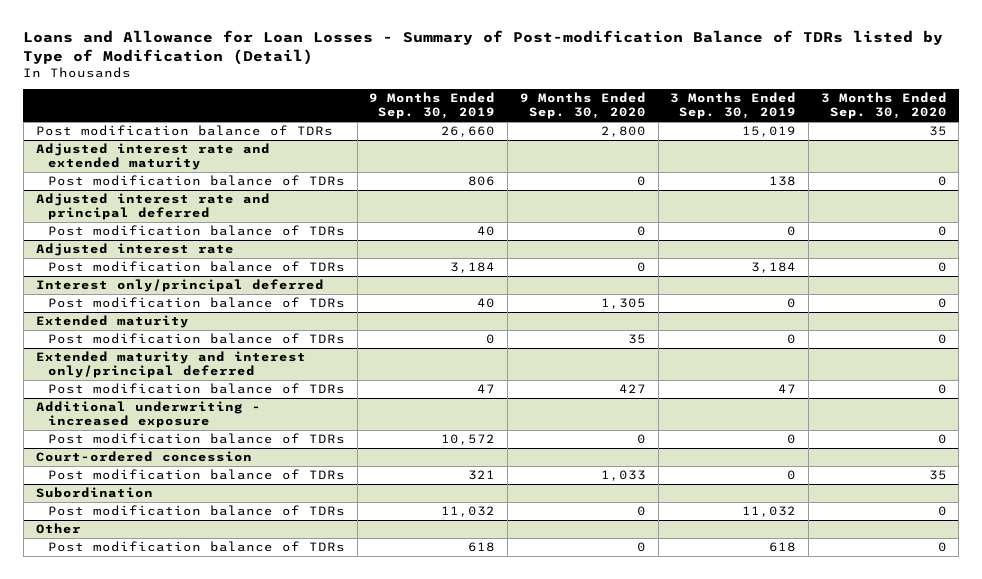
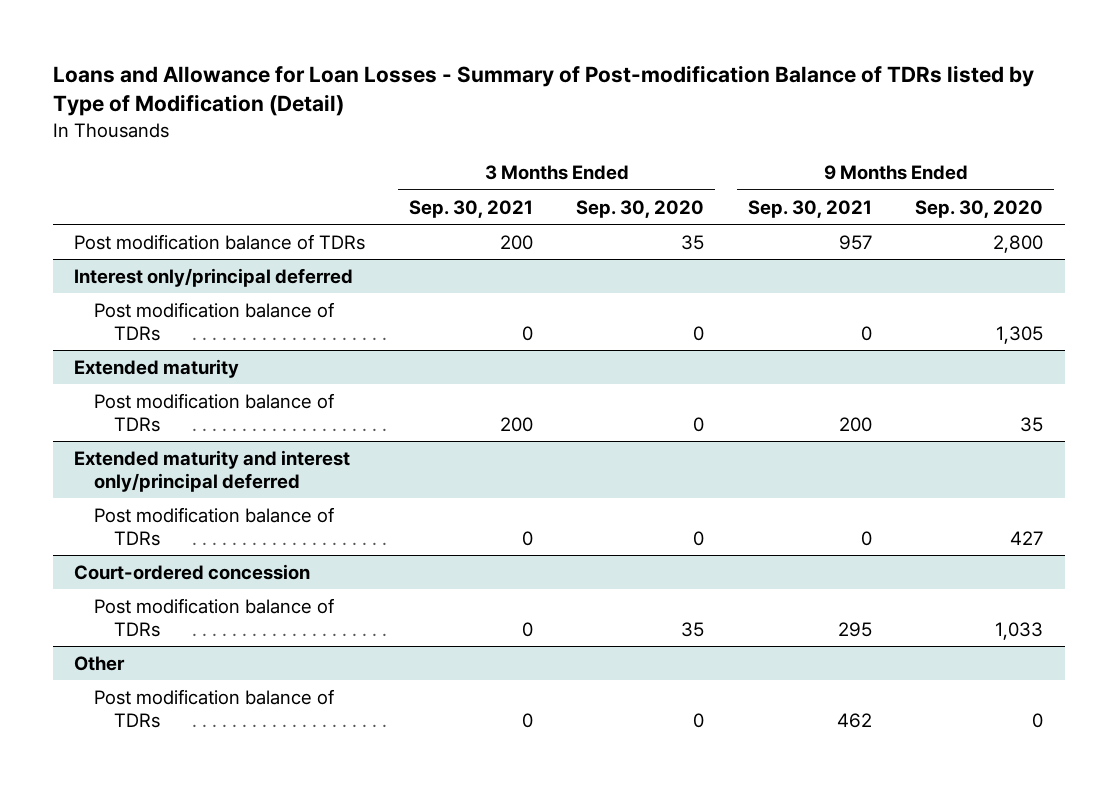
[369,92,496,120] 9 Months Ended Sep. 30, 2019 -> none
[670,92,797,120] 3 Months Ended Sep. 30, 2019 -> none
none -> [408,199,533,218] Sep. 30, 2021
none -> [747,199,872,218] Sep. 30, 2021
[35,143,270,171] Adjusted interest rate and extended maturity -> none
[48,175,346,187] Post modification balance of TDRs -> none
[35,193,270,221] Adjusted interest rate and principal deferred -> none
[48,225,346,237] Post modification balance of TDRs -> none
[35,243,234,257] Adjusted interest rate -> none
[48,261,346,273] Post modification balance of TDRs -> none
[35,401,261,429] Additional underwriting - increased exposure -> none
[48,433,346,445] Post modification balance of TDRs -> none
[35,487,153,499] Subordination -> none
[48,505,346,517] Post modification balance of TDRs -> none

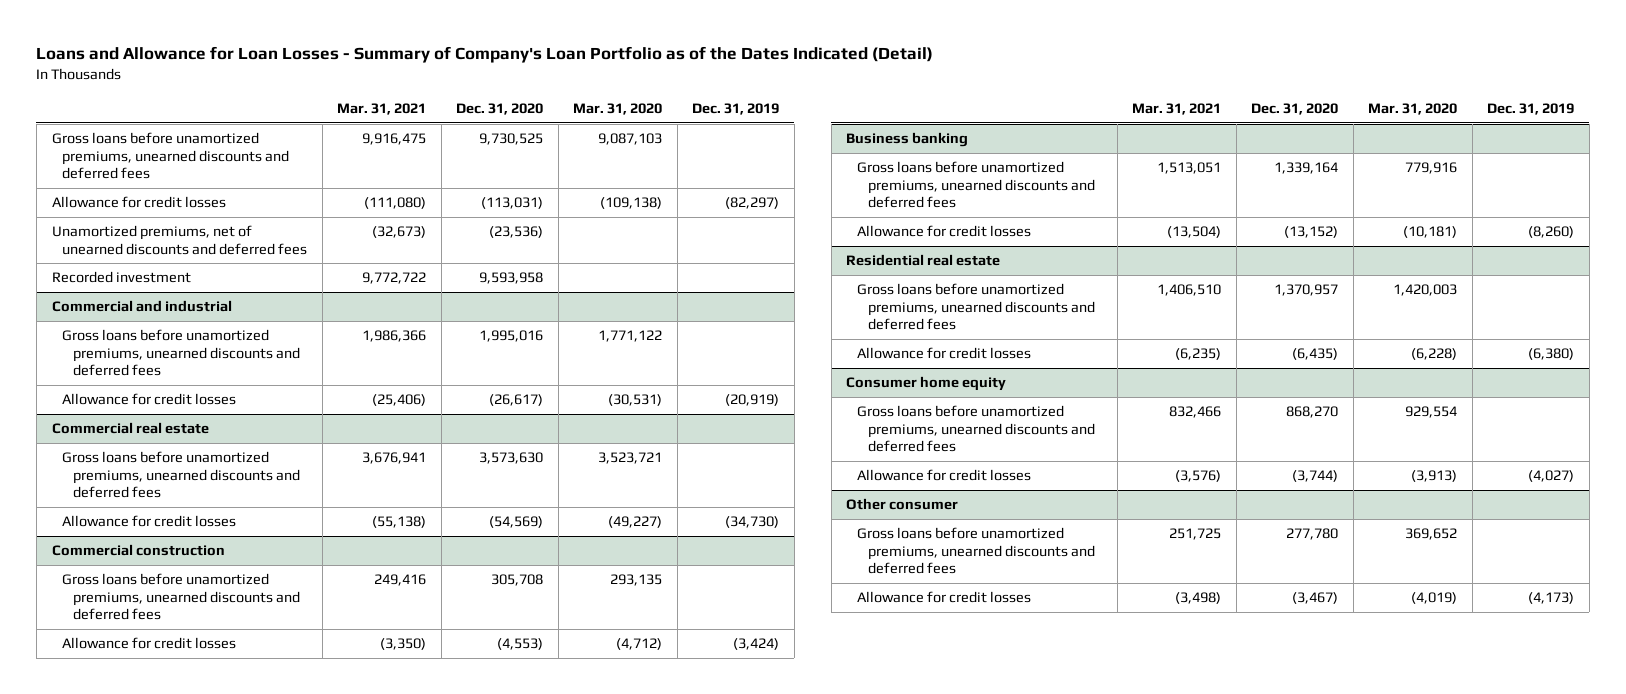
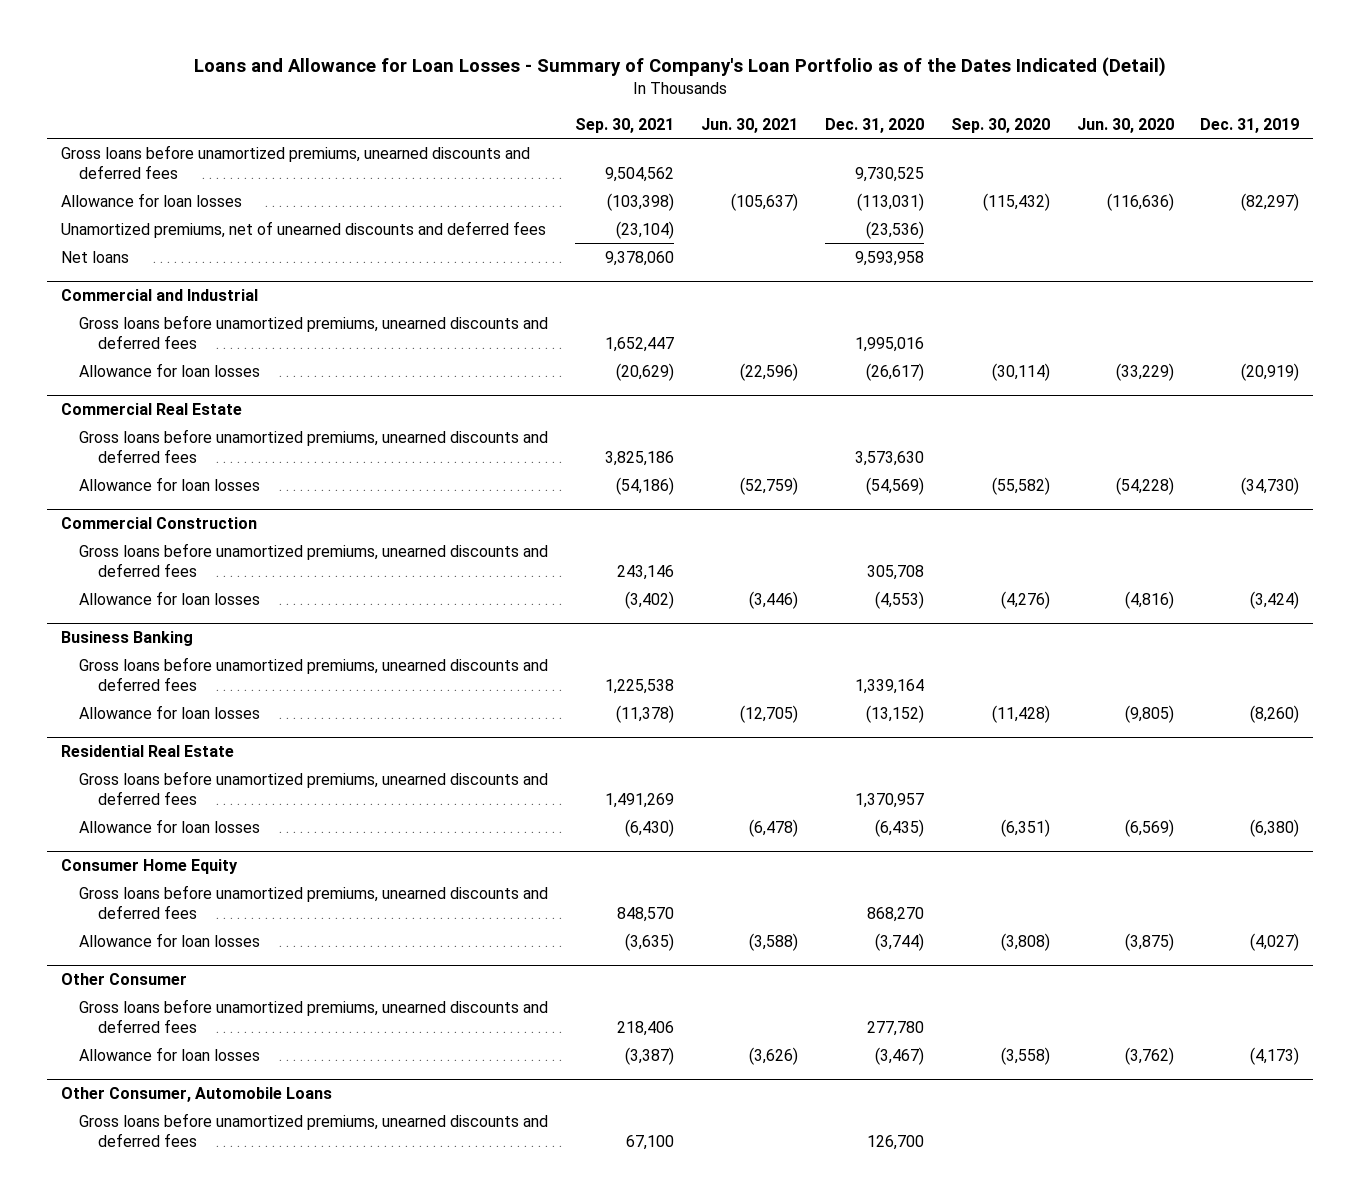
[337,102,427,115] Mar. 31, 2021 -> none
[573,102,663,115] Mar. 31, 2020 -> none
none -> [575,118,675,134] Sep. 30, 2021
none -> [701,118,799,134] Jun. 30, 2021
none -> [950,118,1050,134] Sep. 30, 2020
none -> [1076,118,1174,134] Jun. 30, 2020
[51,196,226,209] Allowance for credit losses -> [60,192,242,207] Allowance for loan losses
[51,271,191,284] Recorded investment -> [60,250,129,263] Net loans
[51,300,232,313] Commercial and industrial -> [60,288,258,301] Commercial and Industrial
[62,393,237,406] Allowance for credit losses -> [79,362,261,377] Allowance for loan losses
[51,422,209,435] Commercial real estate -> [60,402,242,415] Commercial Real Estate
[62,515,237,528] Allowance for credit losses -> [79,476,261,491] Allowance for loan losses
[51,544,225,557] Commercial construction -> [60,516,257,529] Commercial Construction
[62,637,237,650] Allowance for credit losses -> [79,590,261,605] Allowance for loan losses
[846,132,969,148] Business banking -> [60,630,193,646] Business Banking
[857,225,1032,238] Allowance for credit losses -> [79,704,261,719] Allowance for loan losses
[846,254,1001,267] Residential real estate -> [60,744,234,757] Residential Real Estate
[857,347,1032,360] Allowance for credit losses -> [79,818,261,833] Allowance for loan losses
[846,376,1007,392] Consumer home equity -> [60,858,238,874] Consumer Home Equity
[857,469,1032,482] Allowance for credit losses -> [79,932,261,947] Allowance for loan losses
[846,498,959,511] Other consumer -> [60,972,187,985] Other Consumer
[857,591,1032,604] Allowance for credit losses -> [79,1046,261,1061] Allowance for loan losses
none -> [60,1086,332,1102] Other Consumer, Automobile Loans
none -> [79,1112,549,1148] Gross loans before unamortized premiums, unearned discounts and deferred fees

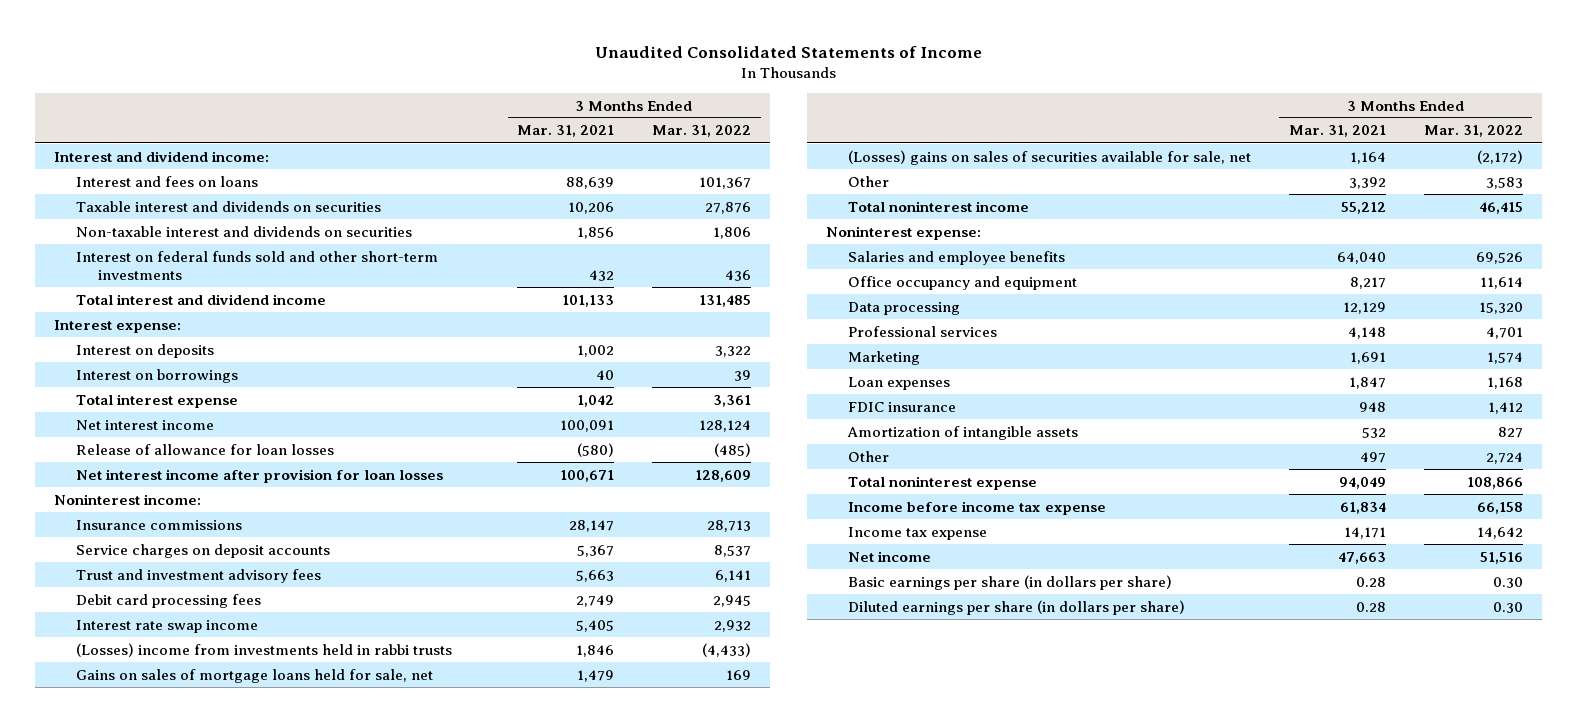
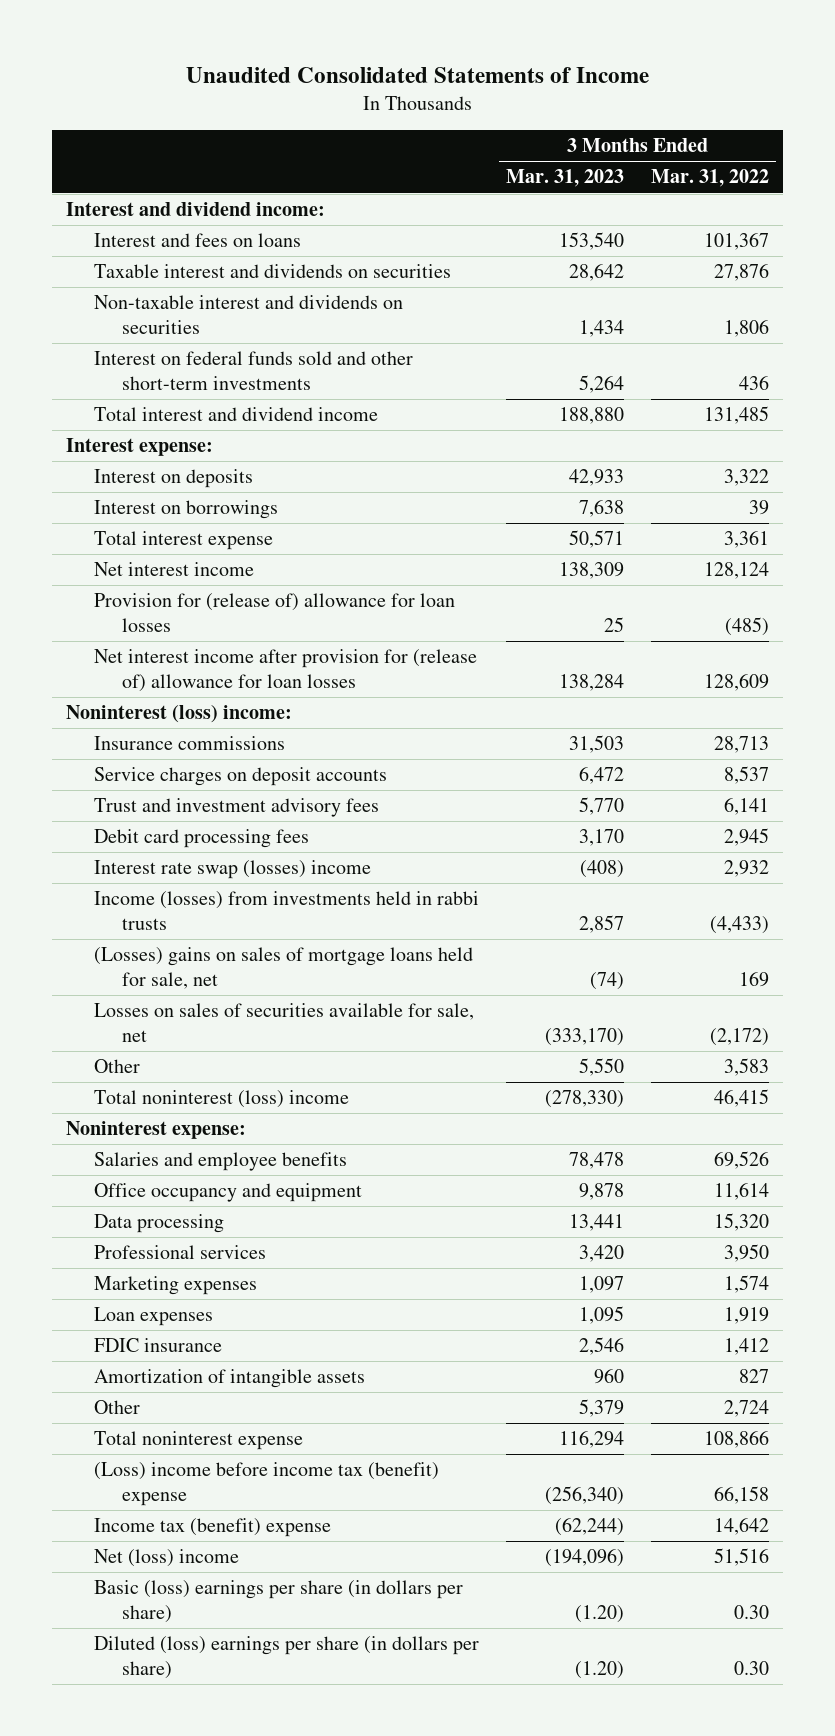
[517,125,615,138] Mar. 31, 2021 -> none
none -> [506,169,625,188] Mar. 31, 2023
[76,443,335,455] Release of allowance for loan losses -> [93,593,455,632] Provision for (release of) allowance for loan losses
[76,468,444,483] Net interest income after provision for loan losses -> [93,649,477,692] Net interest income after provision for (release of) allowance for loan losses
[54,493,202,505] Noninterest income: -> [65,705,292,724] Noninterest (loss) income:
[76,619,259,633] Interest rate swap income -> [93,860,371,880] Interest rate swap (losses) income
[76,642,453,657] (Losses) income from investments held in rabbi trusts -> [93,891,479,930] Income (losses) from investments held in rabbi trusts
[76,668,434,683] Gains on sales of mortgage loans held for sale, net -> [93,947,473,989] (Losses) gains on sales of mortgage loans held for sale, net
[847,149,1251,165] (Losses) gains on sales of securities available for sale, net -> [93,1003,474,1042] Losses on sales of securities available for sale, net
[847,200,1029,212] Total noninterest income -> [93,1090,349,1109] Total noninterest (loss) income
[1485,326,1523,339] 4,701 -> [724,1244,770,1263] 3,950
[847,350,920,365] Marketing -> [93,1276,257,1296] Marketing expenses
[1486,376,1523,389] 1,168 -> [724,1307,770,1325] 1,919
[847,500,1106,515] Income before income tax expense -> [93,1462,439,1506] (Loss) income before income tax (benefit) expense
[847,526,987,540] Income tax expense -> [93,1518,331,1538] Income tax (benefit) expense
[847,550,931,562] Net income -> [93,1549,239,1568] Net (loss) income
[847,574,1172,590] Basic earnings per share (in dollars per share) -> [93,1580,463,1623] Basic (loss) earnings per share (in dollars per share)
[847,599,1185,615] Diluted earnings per share (in dollars per share) -> [93,1636,479,1679] Diluted (loss) earnings per share (in dollars per share)

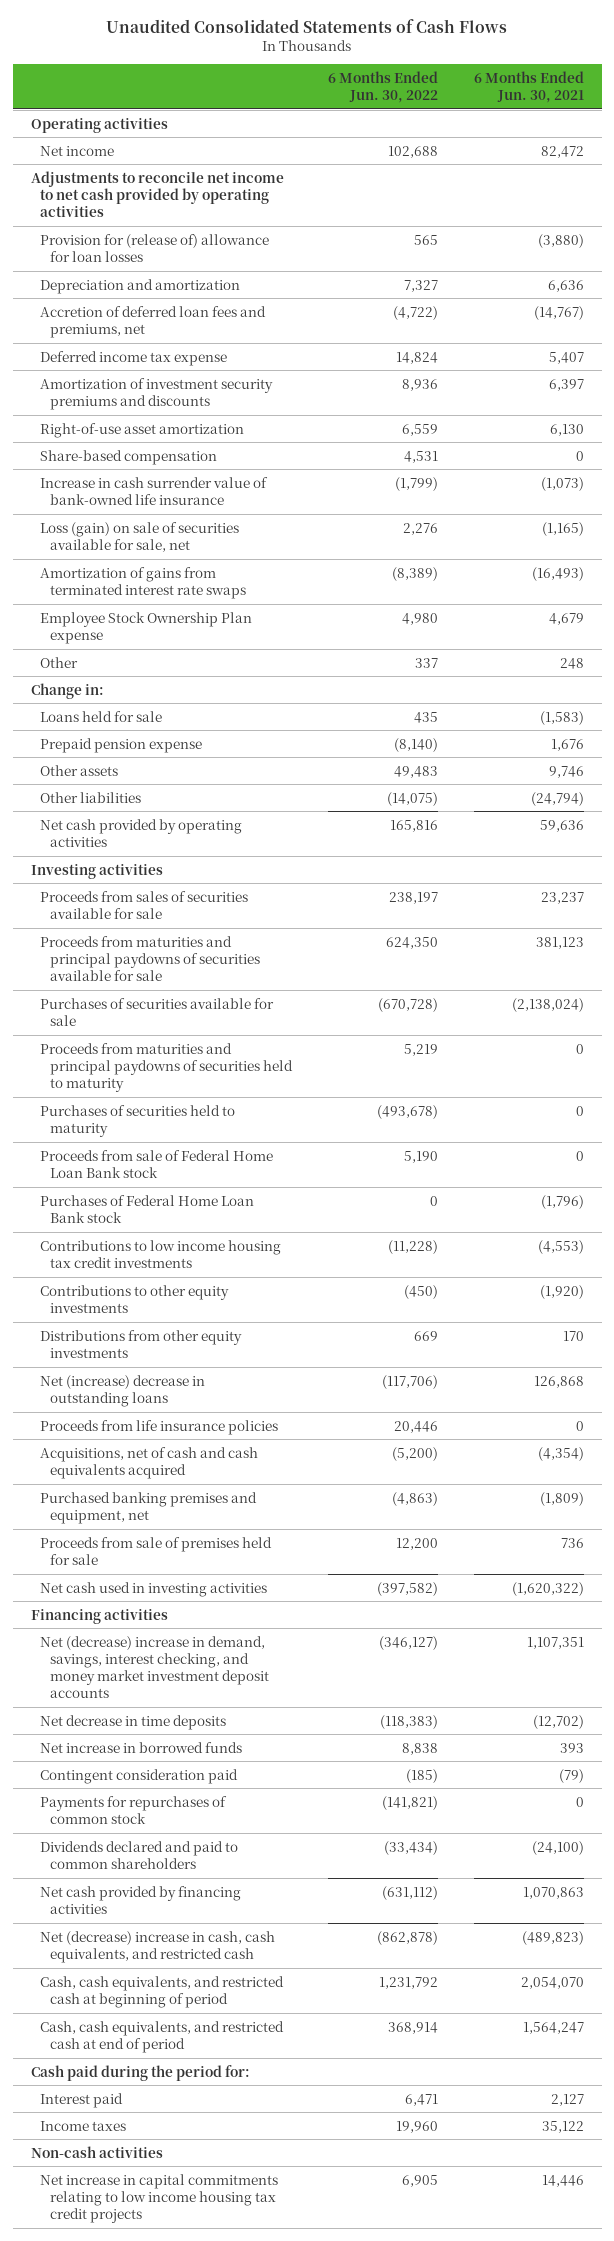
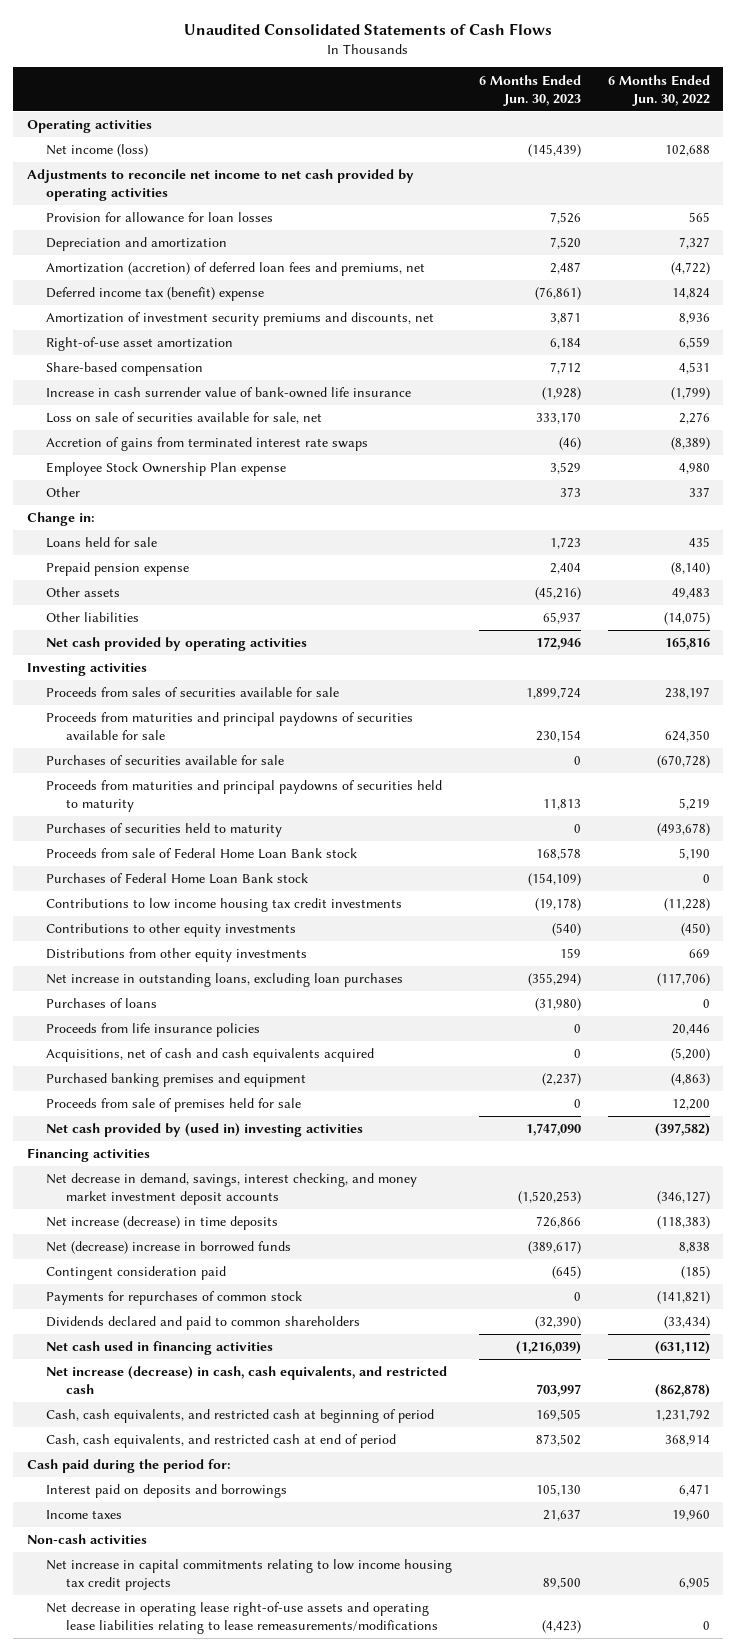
[473,70,584,104] 6 Months Ended Jun. 30, 2021 -> none
none -> [479,74,582,106] 6 Months Ended Jun. 30, 2023
[40,145,115,156] Net income -> [46,144,149,158] Net income (loss)
[40,233,270,262] Provision for (release of) allowance for loan losses -> [46,212,274,224] Provision for allowance for loan losses
[40,305,267,338] Accretion of deferred loan fees and premiums, net -> [46,262,426,277] Amortization (accretion) of deferred loan fees and premiums, net
[40,350,228,366] Deferred income tax expense -> [46,287,265,302] Deferred income tax (benefit) expense
[40,377,274,410] Amortization of investment security premiums and discounts -> [46,312,435,327] Amortization of investment security premiums and discounts, net
[40,521,240,552] Loss (gain) on sale of securities available for sale, net -> [46,412,323,425] Loss on sale of securities available for sale, net
[40,566,246,599] Amortization of gains from terminated interest rate swaps -> [46,437,369,452] Accretion of gains from terminated interest rate swaps
[40,1374,206,1407] Net (increase) decrease in outstanding loans -> [46,973,404,988] Net increase in outstanding loans, excluding loan purchases
none -> [46,998,158,1009] Purchases of loans
[40,1491,258,1524] Purchased banking premises and equipment, net -> [46,1073,307,1088] Purchased banking premises and equipment
[40,1581,268,1597] Net cash used in investing activities -> [46,1123,364,1138] Net cash provided by (used in) investing activities
[40,1635,269,1698] Net (decrease) increase in demand, savings, interest checking, and money market investment deposit accounts -> [46,1173,418,1206] Net decrease in demand, savings, interest checking, and money market investment deposit accounts
[40,1714,227,1730] Net decrease in time deposits -> [46,1216,279,1231] Net increase (decrease) in time deposits
[40,1741,243,1753] Net increase in borrowed funds -> [46,1241,292,1255] Net (decrease) increase in borrowed funds
[40,1885,242,1914] Net cash provided by financing activities -> [46,1341,274,1356] Net cash used in financing activities
[40,1930,276,1963] Net (decrease) increase in cash, cash equivalents, and restricted cash -> [46,1366,448,1395] Net increase (decrease) in cash, cash equivalents, and restricted cash
[40,2092,124,2108] Interest paid -> [46,1484,288,1499] Interest paid on deposits and borrowings
none -> [46,1602,438,1635] Net decrease in operating lease right-of-use assets and operating lease liabilities relating to lease remeasurements/modifications

